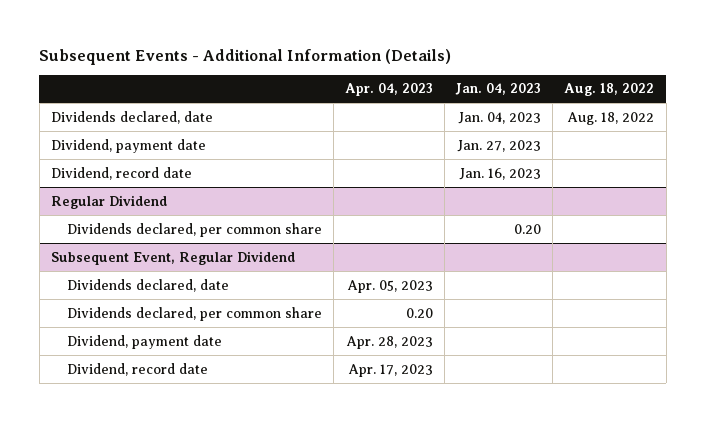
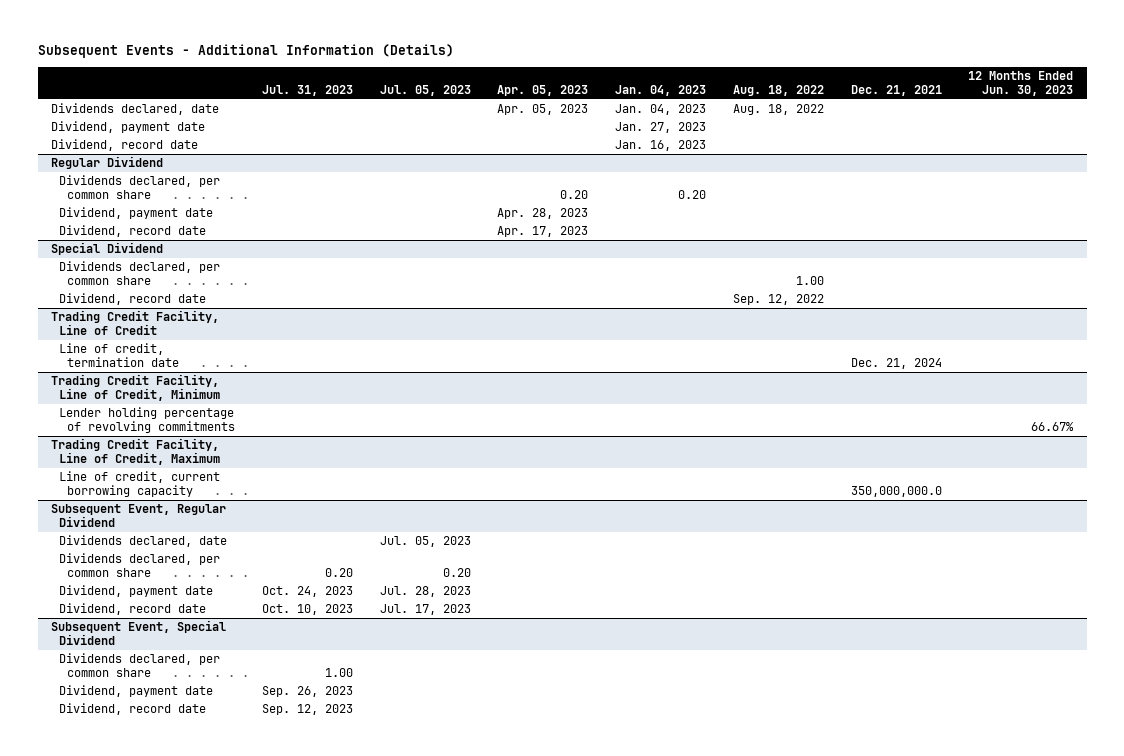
[345,83,434,97] Apr. 04, 2023 -> none
none -> [261,84,353,96] Jul. 31, 2023
none -> [379,84,471,96] Jul. 05, 2023
none -> [497,84,589,96] Apr. 05, 2023
none -> [850,84,942,96] Dec. 21, 2021
none -> [968,70,1074,96] 12 Months Ended Jun. 30, 2023
none -> [59,207,214,220] Dividend, payment date
none -> [59,225,207,238] Dividend, record date
none -> [50,242,163,256] Special Dividend
none -> [59,261,221,286] Dividends declared, per common share
none -> [59,293,207,306] Dividend, record date
none -> [50,310,219,336] Trading Credit Facility, Line of Credit
none -> [59,343,180,368] Line of credit, termination date
none -> [50,374,221,402] Trading Credit Facility, Line of Credit, Minimum
none -> [59,407,236,434] Lender holding percentage of revolving commitments
none -> [50,438,221,466] Trading Credit Facility, Line of Credit, Maximum
none -> [59,471,221,498] Line of credit, current borrowing capacity
none -> [50,620,226,646] Subsequent Event, Special Dividend
none -> [59,653,221,678] Dividends declared, per common share
none -> [59,685,214,698] Dividend, payment date
none -> [59,703,207,716] Dividend, record date

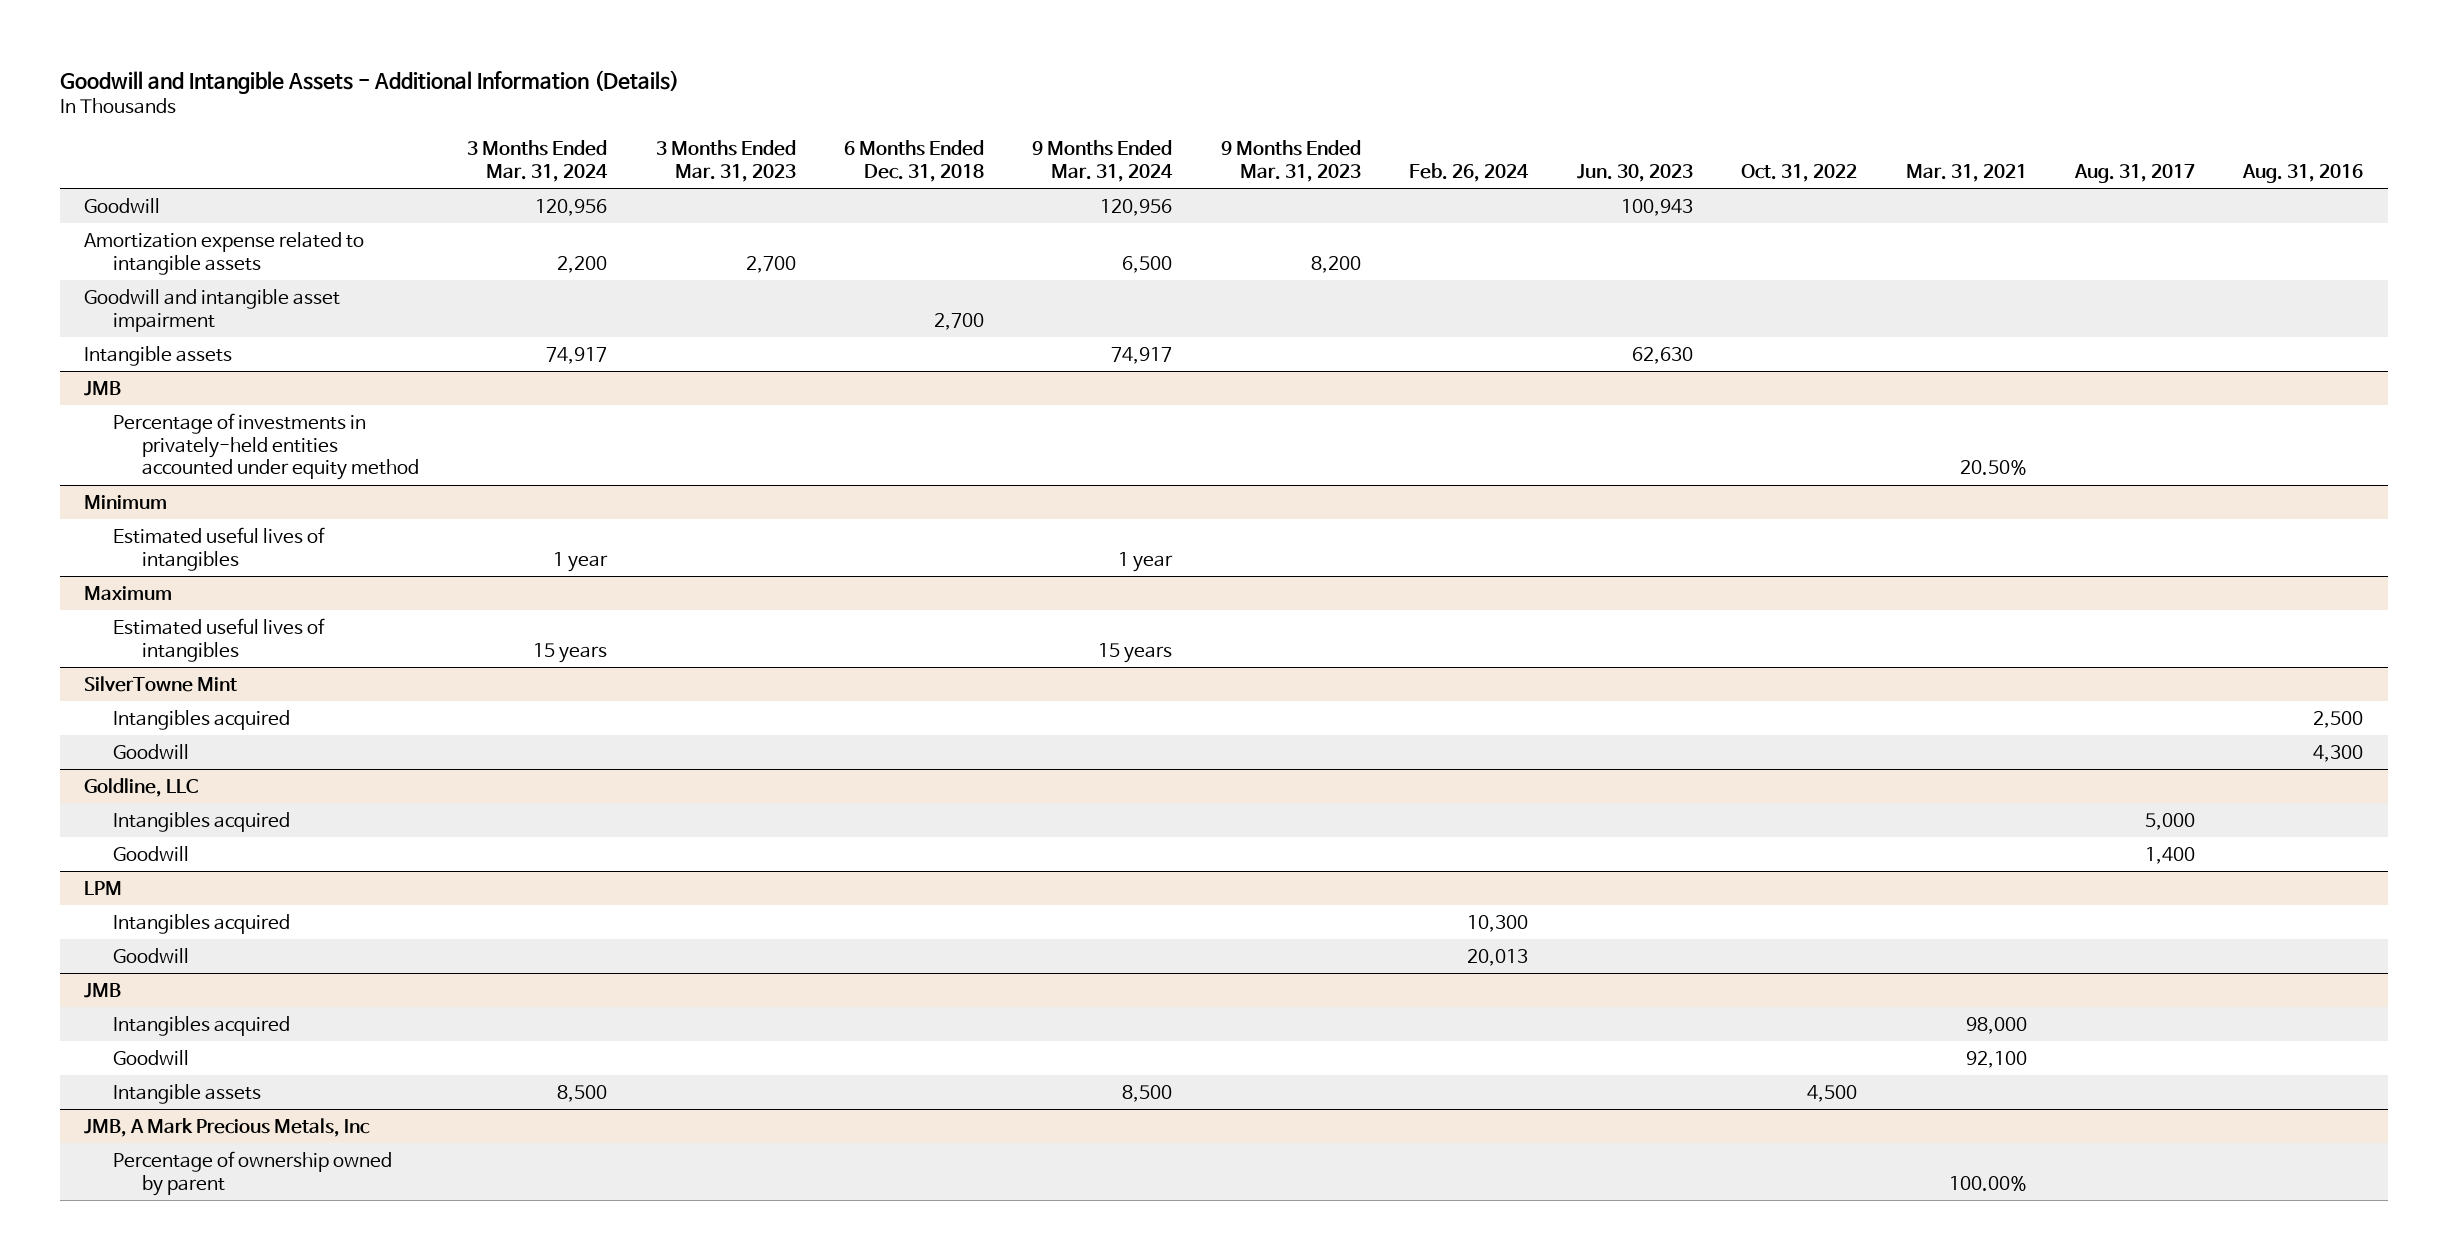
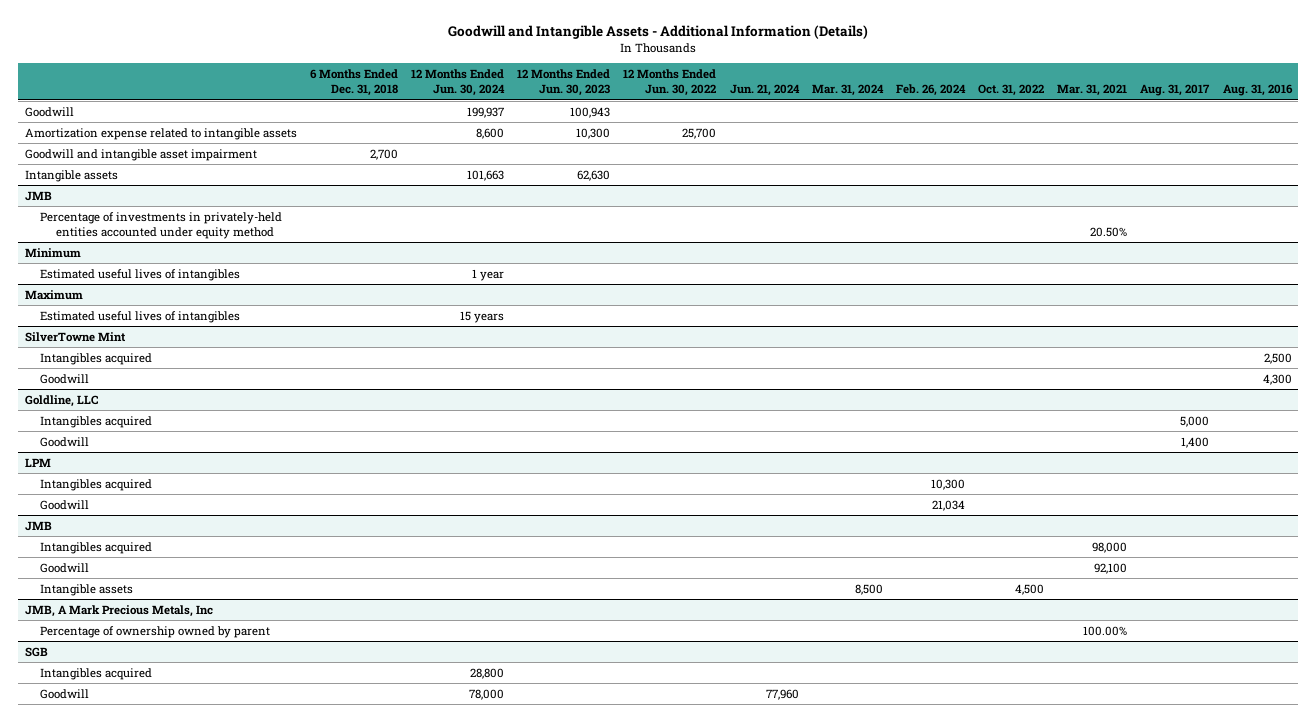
[467,140,609,182] 3 Months Ended Mar. 31, 2024 -> none
[655,140,796,182] 3 Months Ended Mar. 31, 2023 -> none
[1032,140,1174,182] 9 Months Ended Mar. 31, 2024 -> none
[1220,140,1361,182] 9 Months Ended Mar. 31, 2023 -> none
[1576,163,1693,182] Jun. 30, 2023 -> none
none -> [410,69,505,97] 12 Months Ended Jun. 30, 2024
none -> [517,69,611,97] 12 Months Ended Jun. 30, 2023
none -> [623,69,717,97] 12 Months Ended Jun. 30, 2022
none -> [729,84,800,97] Jun. 21, 2024
none -> [811,84,884,97] Mar. 31, 2024
[1467,948,1529,966] 20,013 -> [931,499,965,511] 21,034
none -> [24,646,48,657] SGB
none -> [40,667,153,680] Intangibles acquired
none -> [40,688,90,699] Goodwill

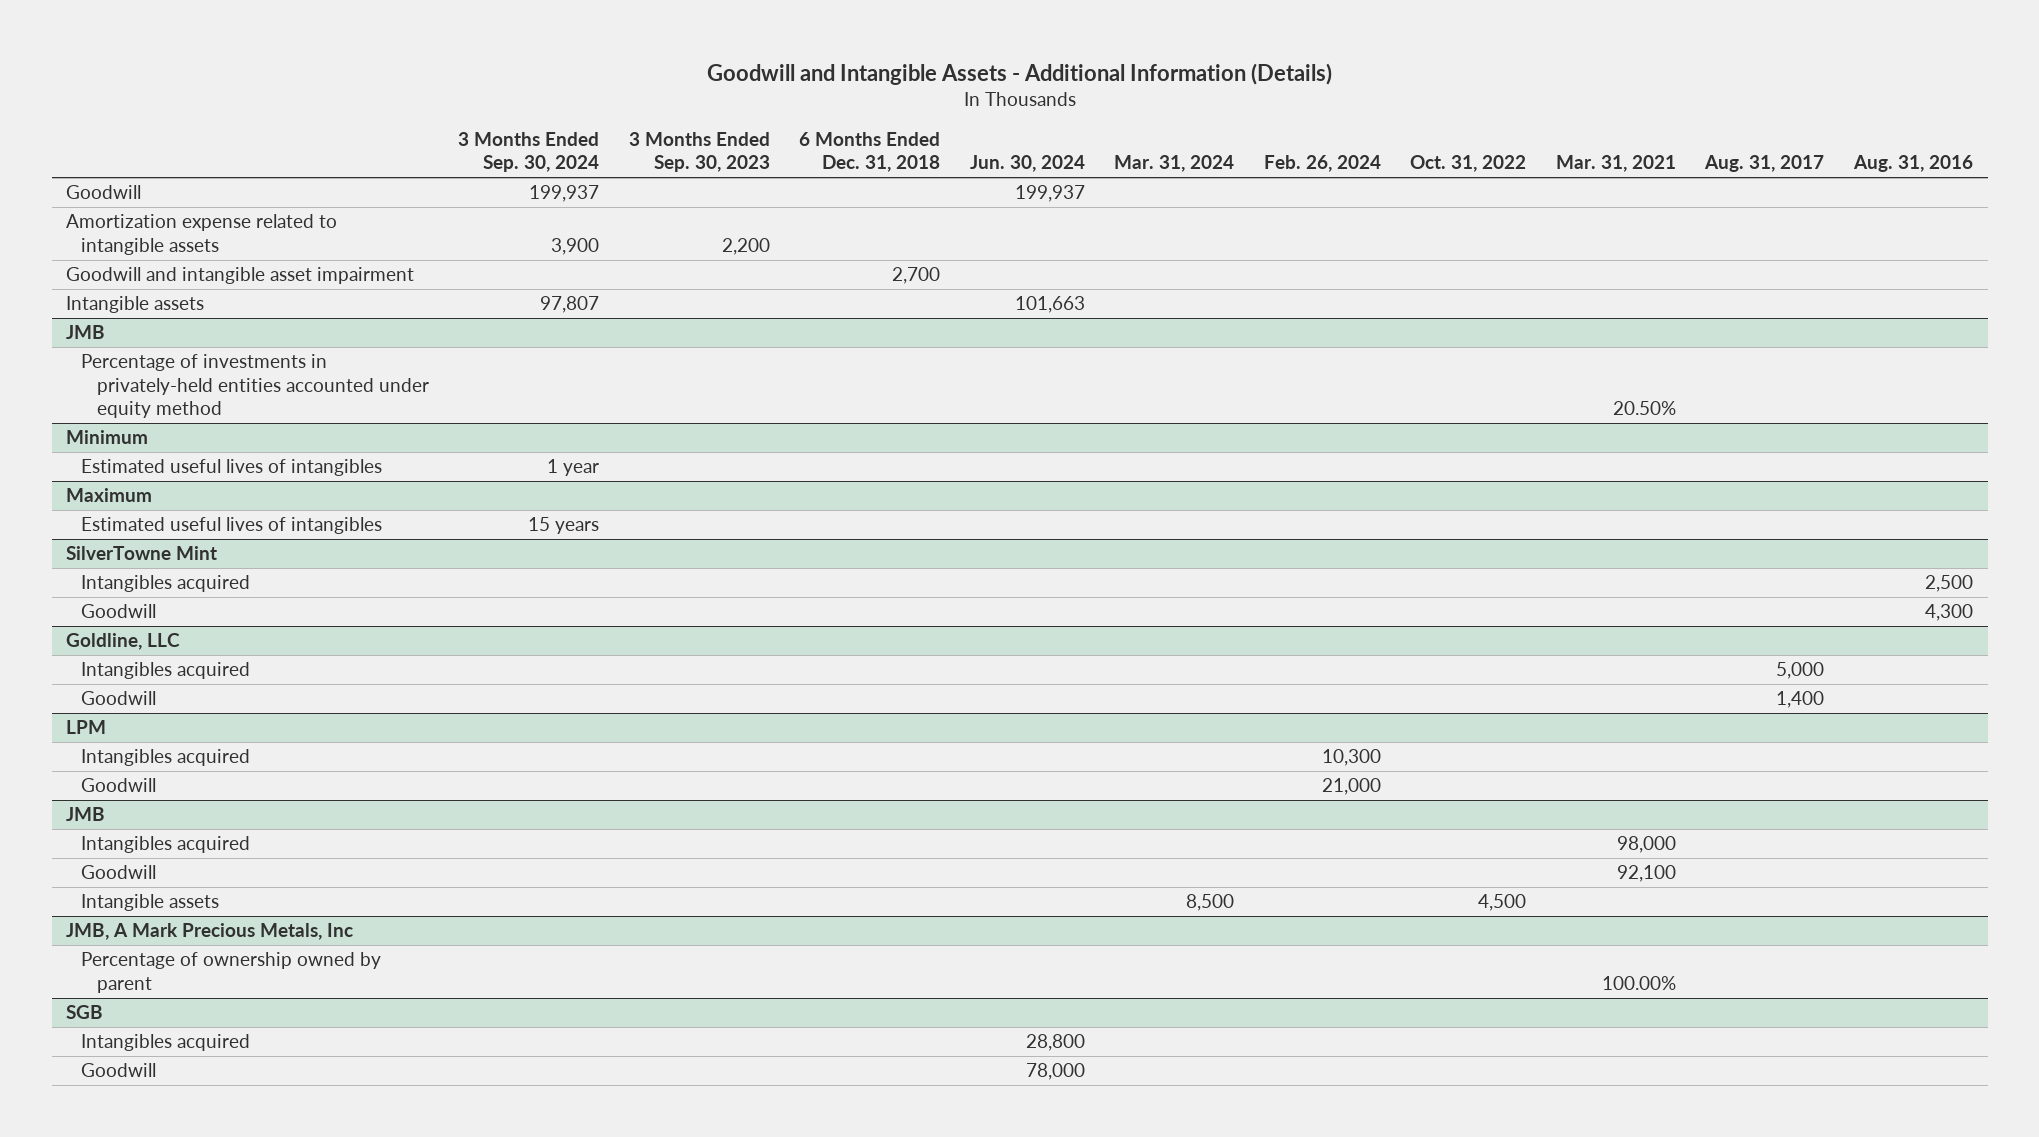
[410,69,505,97] 12 Months Ended Jun. 30, 2024 -> none
[517,69,611,97] 12 Months Ended Jun. 30, 2023 -> none
[623,69,717,97] 12 Months Ended Jun. 30, 2022 -> none
[729,84,800,97] Jun. 21, 2024 -> none
none -> [458,132,600,173] 3 Months Ended Sep. 30, 2024
none -> [628,132,770,173] 3 Months Ended Sep. 30, 2023
none -> [969,155,1085,173] Jun. 30, 2024
[931,499,965,511] 21,034 -> [1321,778,1381,796] 21,000

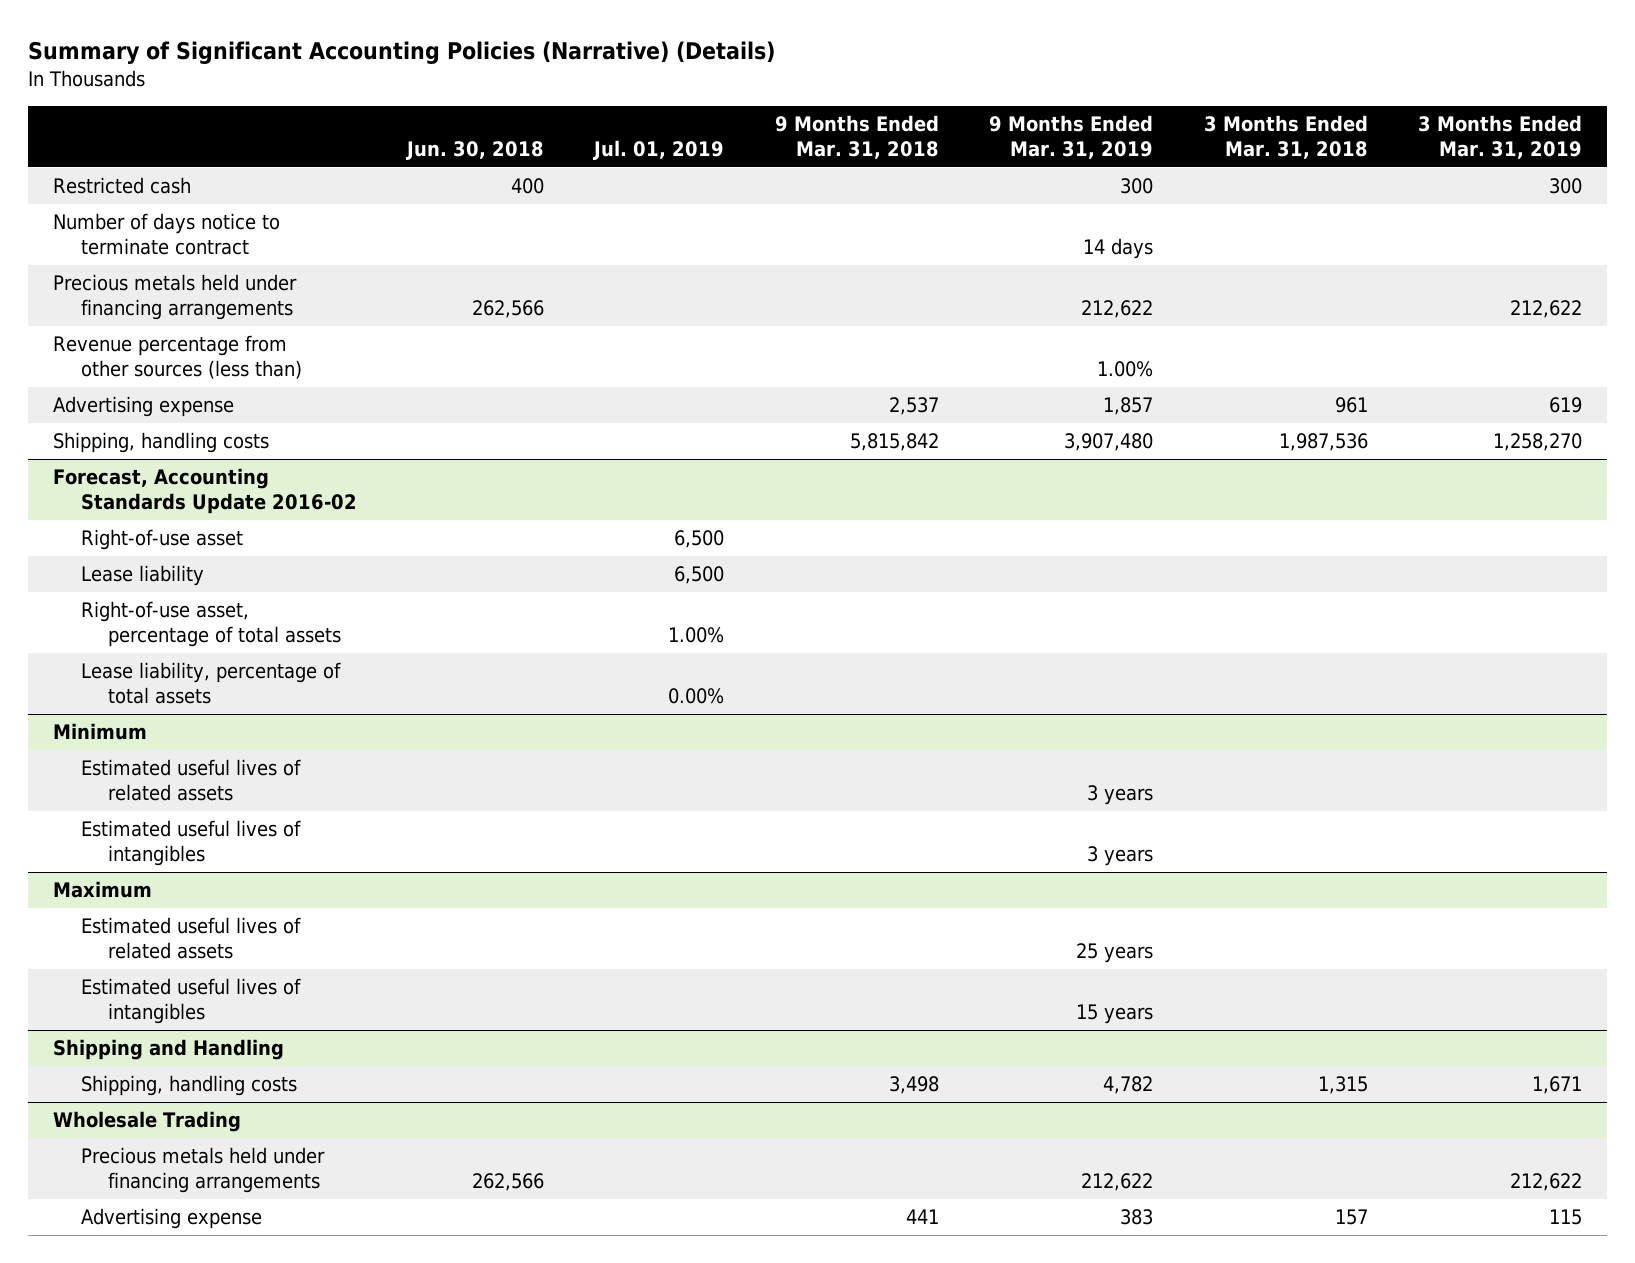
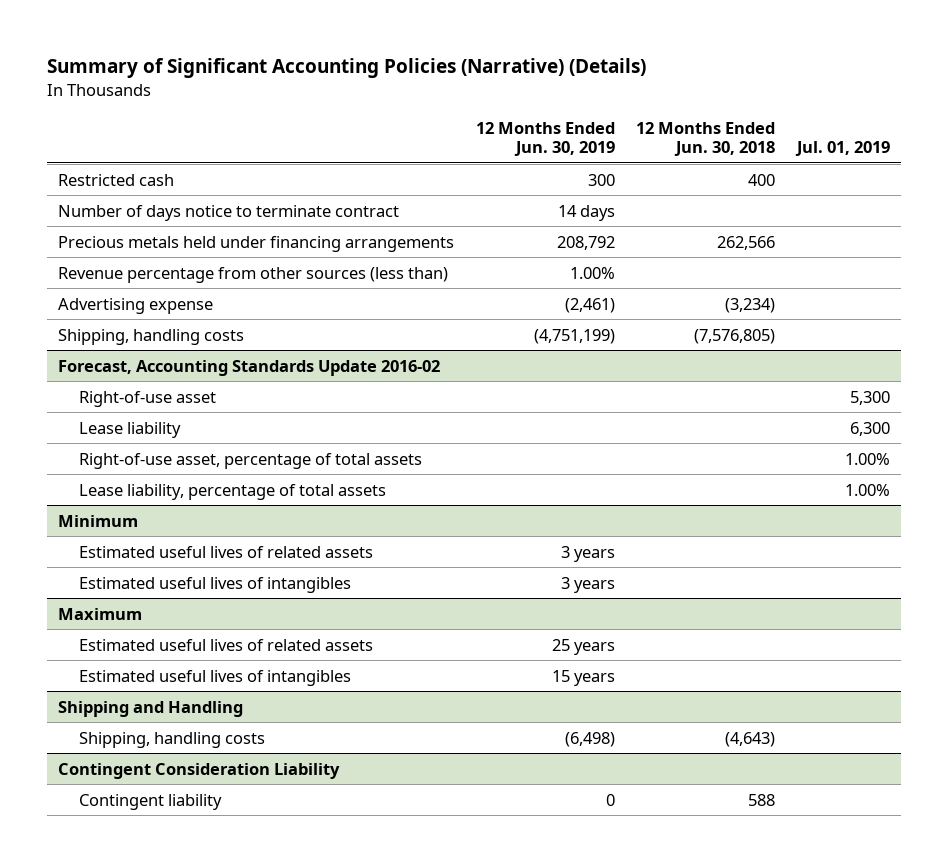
[406,141,545,161] Jun. 30, 2018 -> none
[774,114,939,160] 9 Months Ended Mar. 31, 2018 -> none
[989,114,1154,160] 9 Months Ended Mar. 31, 2019 -> none
[1203,114,1368,160] 3 Months Ended Mar. 31, 2018 -> none
[1417,114,1582,160] 3 Months Ended Mar. 31, 2019 -> none
none -> [475,121,615,157] 12 Months Ended Jun. 30, 2019
none -> [636,121,776,157] 12 Months Ended Jun. 30, 2018
[674,530,725,549] 6,500 -> [849,390,890,405] 5,300
[674,566,725,585] 6,500 -> [849,421,890,436] 6,300
[668,688,725,705] 0.00% -> [844,483,890,496] 1.00%
[53,1111,242,1133] Wholesale Trading -> none
[80,1147,325,1194] Precious metals held under financing arrangements -> none
[80,1208,262,1230] Advertising expense -> none
none -> [57,762,340,779] Contingent Consideration Liability
none -> [79,793,223,810] Contingent liability

